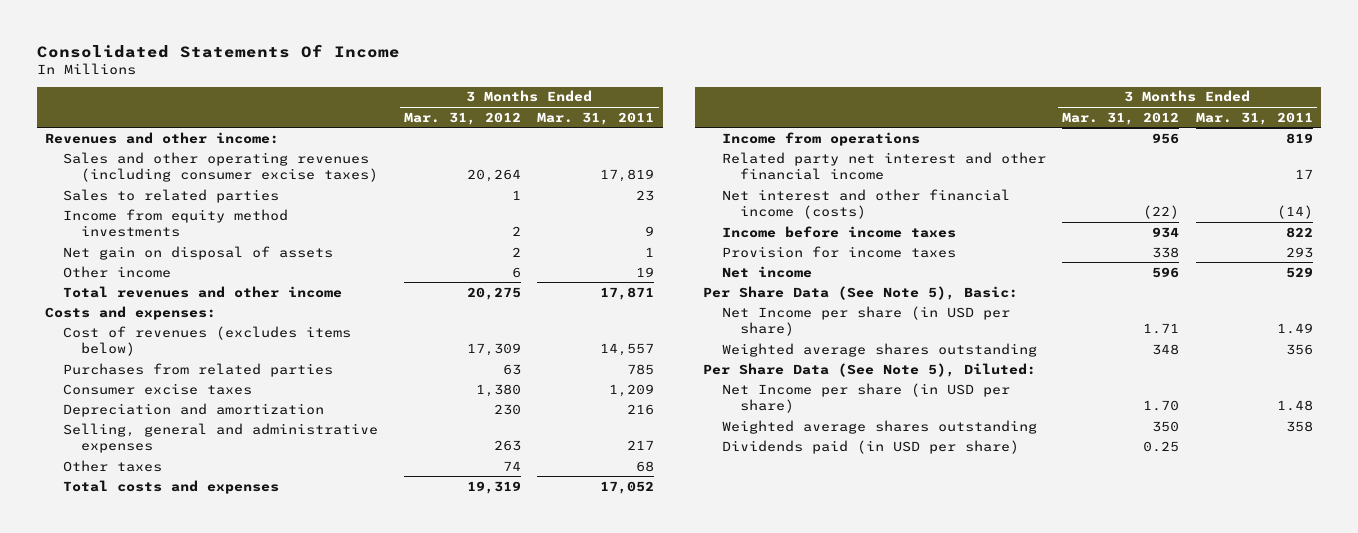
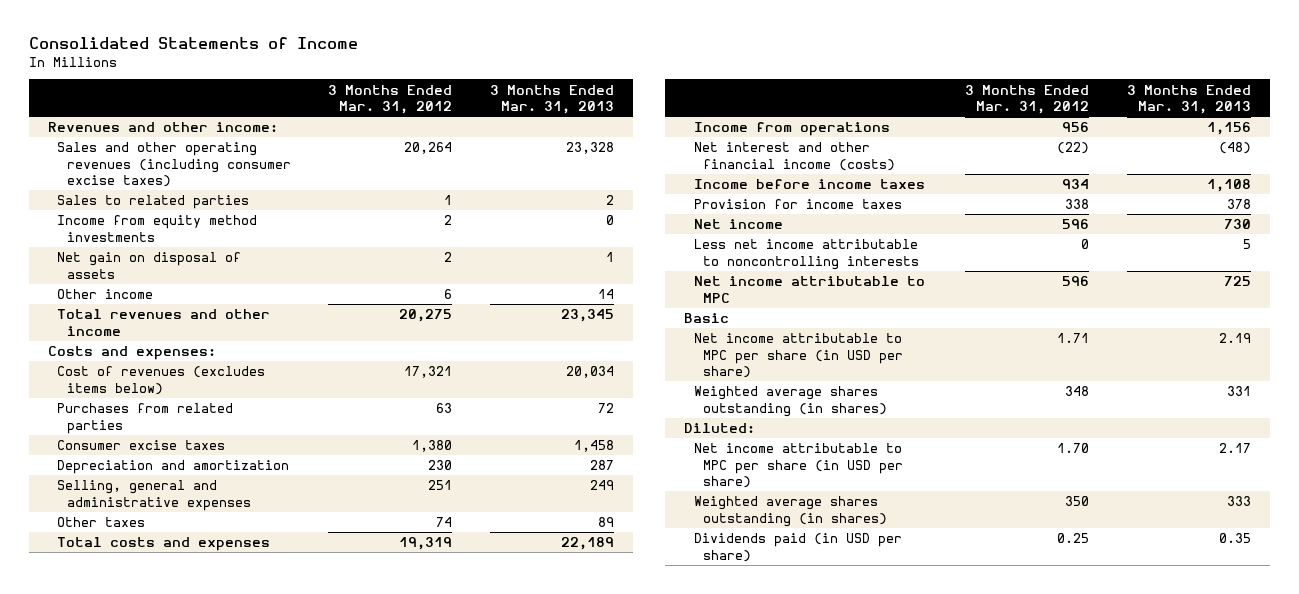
[36,43,400,58] Consolidated Statements Of Income -> [29,37,359,50] Consolidated Statements of Income
[537,111,655,125] Mar. 31, 2011 -> none
none -> [490,84,615,114] 3 Months Ended Mar. 31, 2013
[466,343,521,357] 17,309 -> [404,366,453,379] 17,321
[493,440,521,452] 263 -> [428,480,453,491] 251
[721,151,1046,181] Related party net interest and other financial income -> none
none -> [693,239,919,270] Less net income attributable to noncontrolling interests
none -> [693,276,925,303] Net income attributable to MPC
[703,285,1019,300] Per Share Data (See Note 5), Basic: -> [684,313,730,324] Basic
[721,305,1010,337] Net Income per share (in USD per share) -> [693,333,903,378] Net income attributable to MPC per share (in USD per share)
[721,342,1037,357] Weighted average shares outstanding -> [693,386,887,417] Weighted average shares outstanding (in shares)
[703,362,1037,377] Per Share Data (See Note 5), Diluted: -> [684,423,756,434] Diluted:
[721,382,1010,414] Net Income per share (in USD per share) -> [693,443,903,488] Net income attributable to MPC per share (in USD per share)
[721,419,1037,434] Weighted average shares outstanding -> [693,496,887,527] Weighted average shares outstanding (in shares)

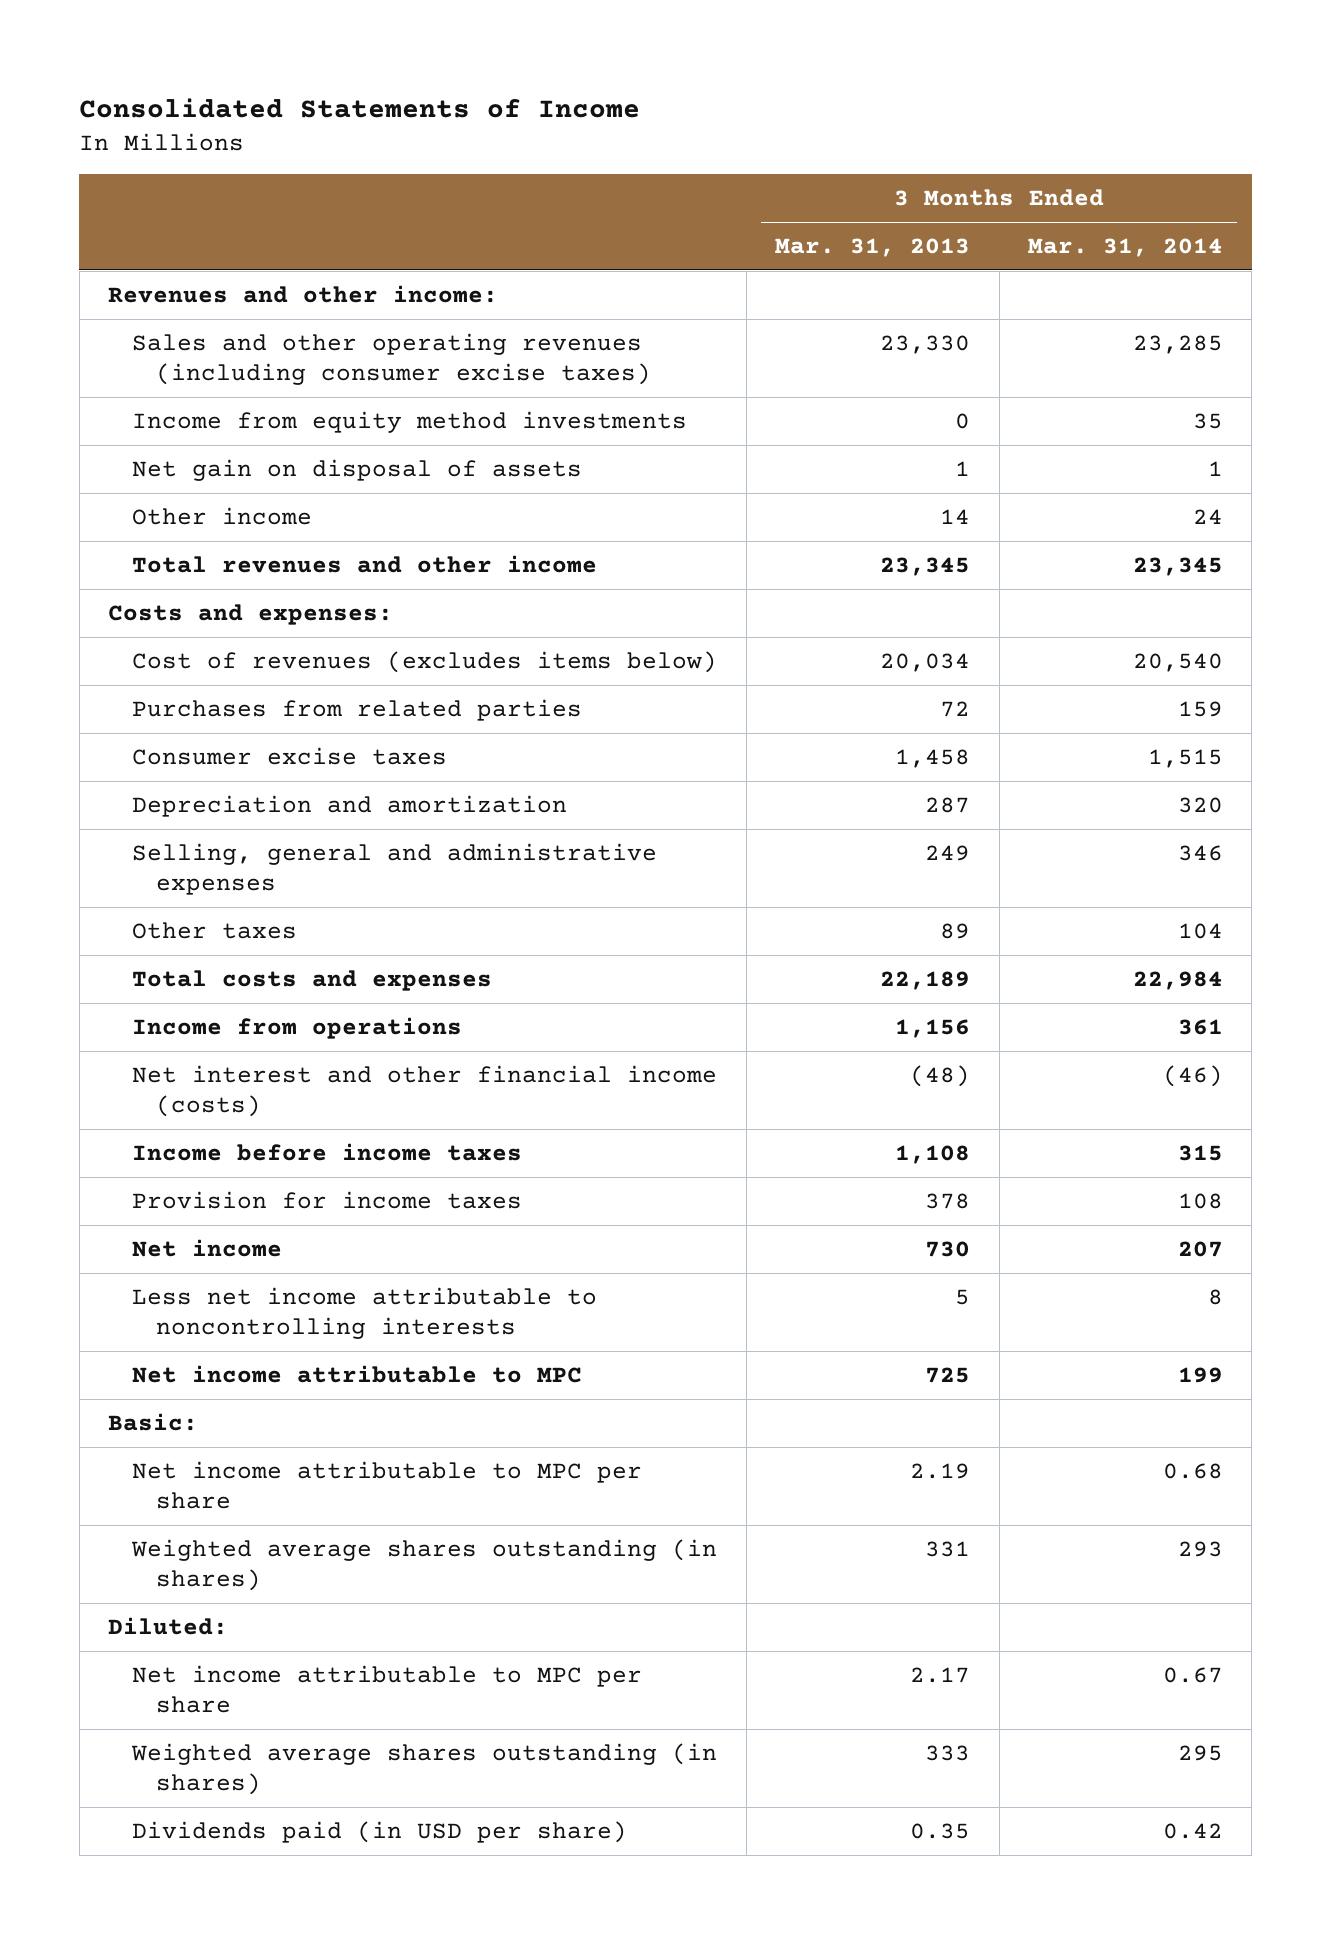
[328,84,453,114] 3 Months Ended Mar. 31, 2012 -> none
none -> [1028,238,1224,258] Mar. 31, 2014
[57,195,250,210] Sales to related parties -> none
[566,142,615,155] 23,328 -> [880,335,971,355] 23,330
[684,313,730,324] Basic -> [108,1413,199,1432] Basic:
[693,333,903,378] Net income attributable to MPC per share (in USD per share) -> [132,1461,643,1510] Net income attributable to MPC per share
[693,443,903,488] Net income attributable to MPC per share (in USD per share) -> [132,1665,643,1714] Net income attributable to MPC per share

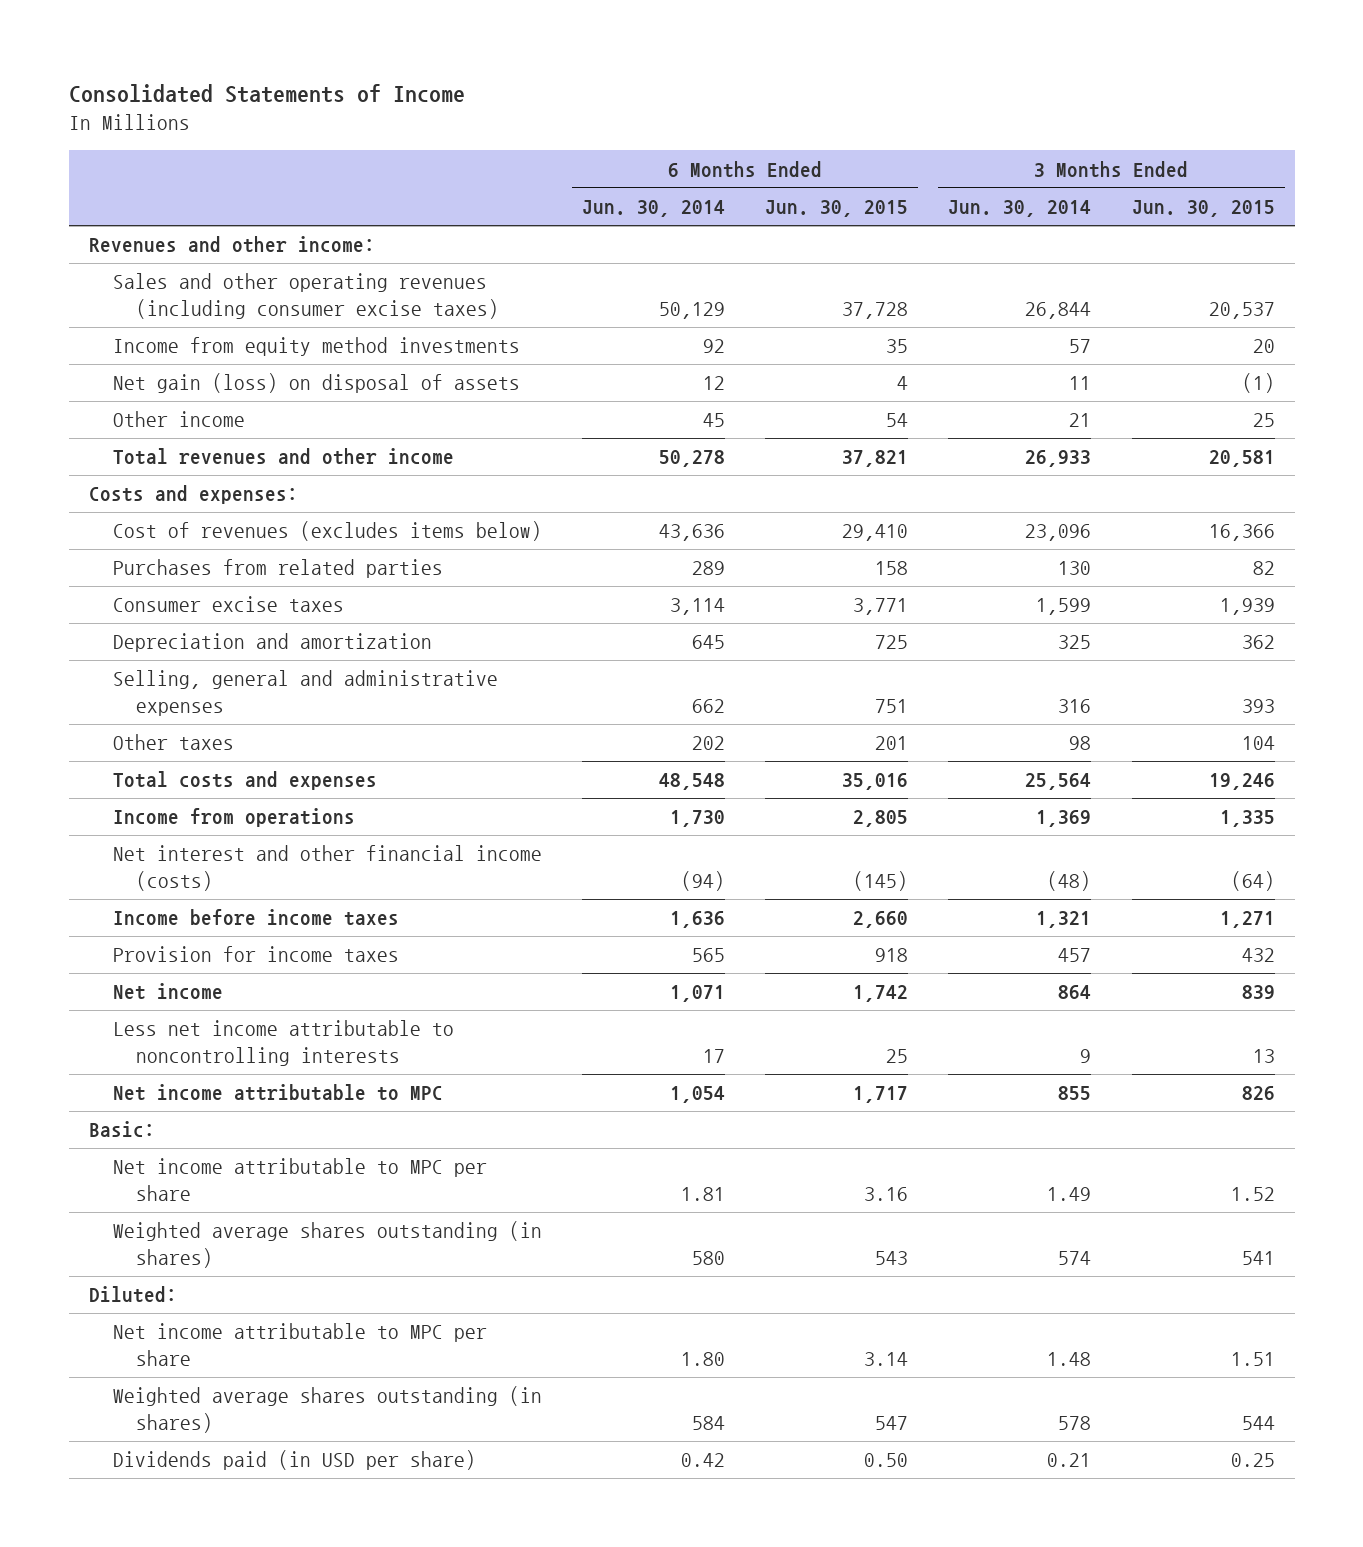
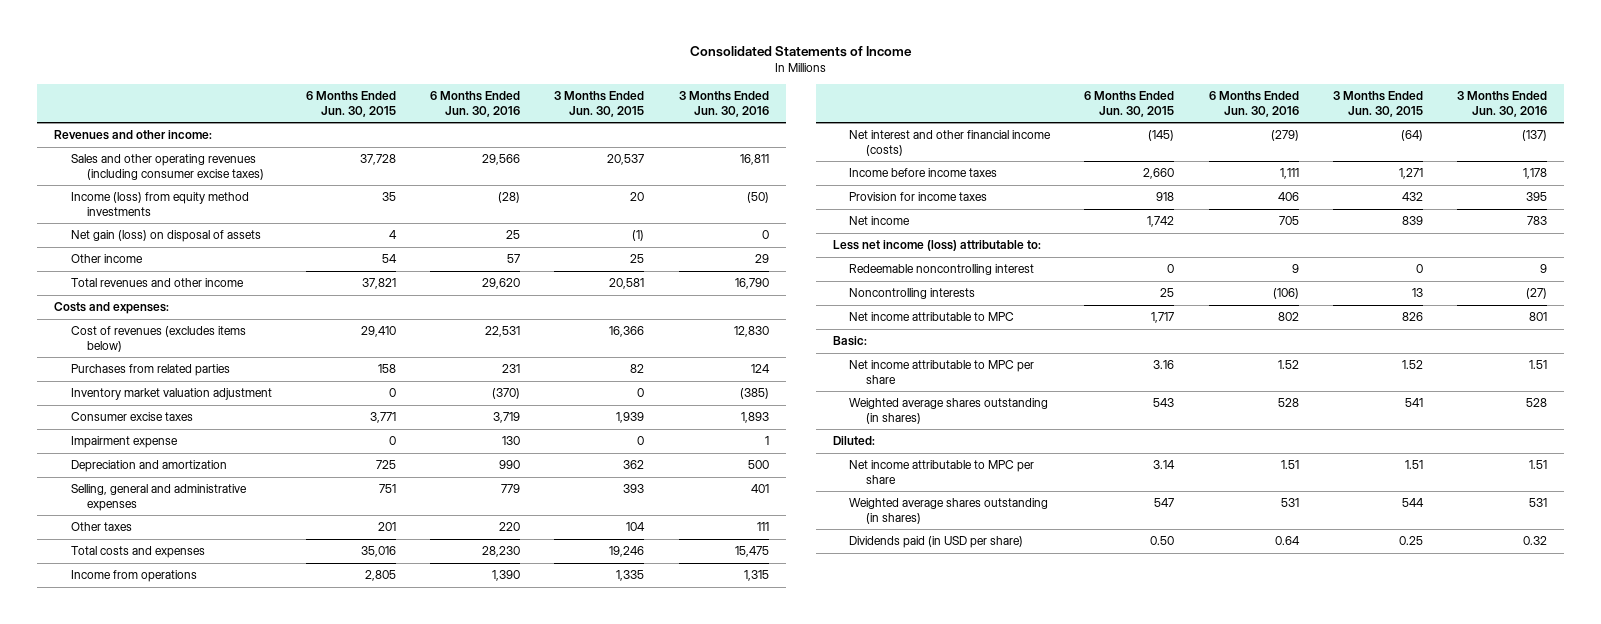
[581,200,725,218] Jun. 30, 2014 -> none
[948,200,1092,218] Jun. 30, 2014 -> none
none -> [430,90,521,117] 6 Months Ended Jun. 30, 2016
none -> [678,90,769,117] 3 Months Ended Jun. 30, 2016
[112,337,520,357] Income from equity method investments -> [70,192,249,216] Income (loss) from equity method investments
none -> [70,388,272,401] Inventory market valuation adjustment
none -> [70,436,178,449] Impairment expense
none -> [832,240,1041,252] Less net income (loss) attributable to:
none -> [849,264,1035,276] Redeemable noncontrolling interest
[112,1020,454,1067] Less net income attributable to noncontrolling interests -> [849,288,976,300] Noncontrolling interests

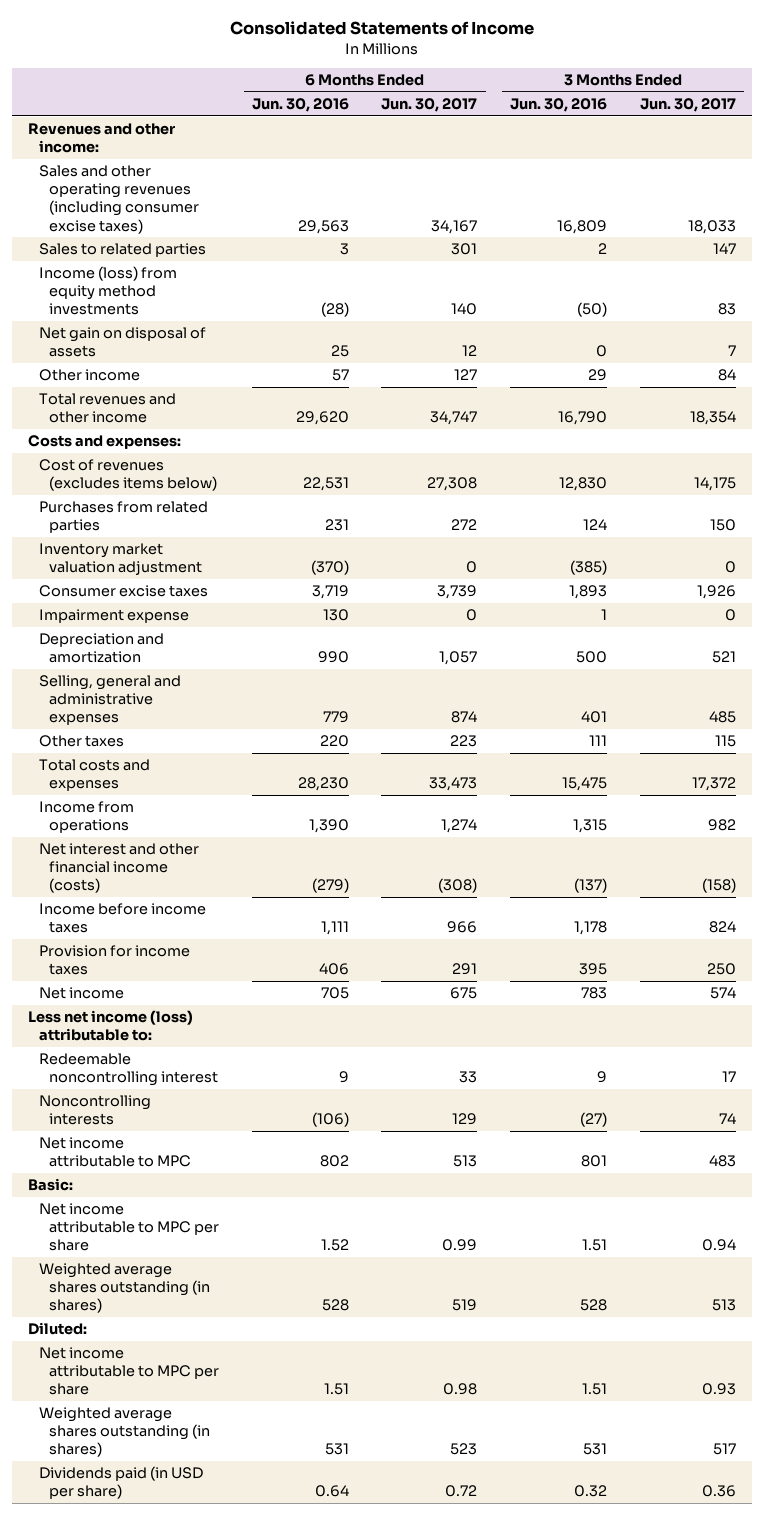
[306,90,397,117] 6 Months Ended Jun. 30, 2015 -> none
[554,90,645,117] 3 Months Ended Jun. 30, 2015 -> none
none -> [381,98,478,113] Jun. 30, 2017
none -> [639,98,736,113] Jun. 30, 2017
[482,154,521,166] 29,566 -> [297,219,349,234] 29,563
[739,154,769,166] 16,811 -> [557,219,608,234] 16,809
none -> [38,243,206,258] Sales to related parties
[70,230,261,243] Net gain (loss) on disposal of assets -> [38,327,206,358] Net gain on disposal of assets

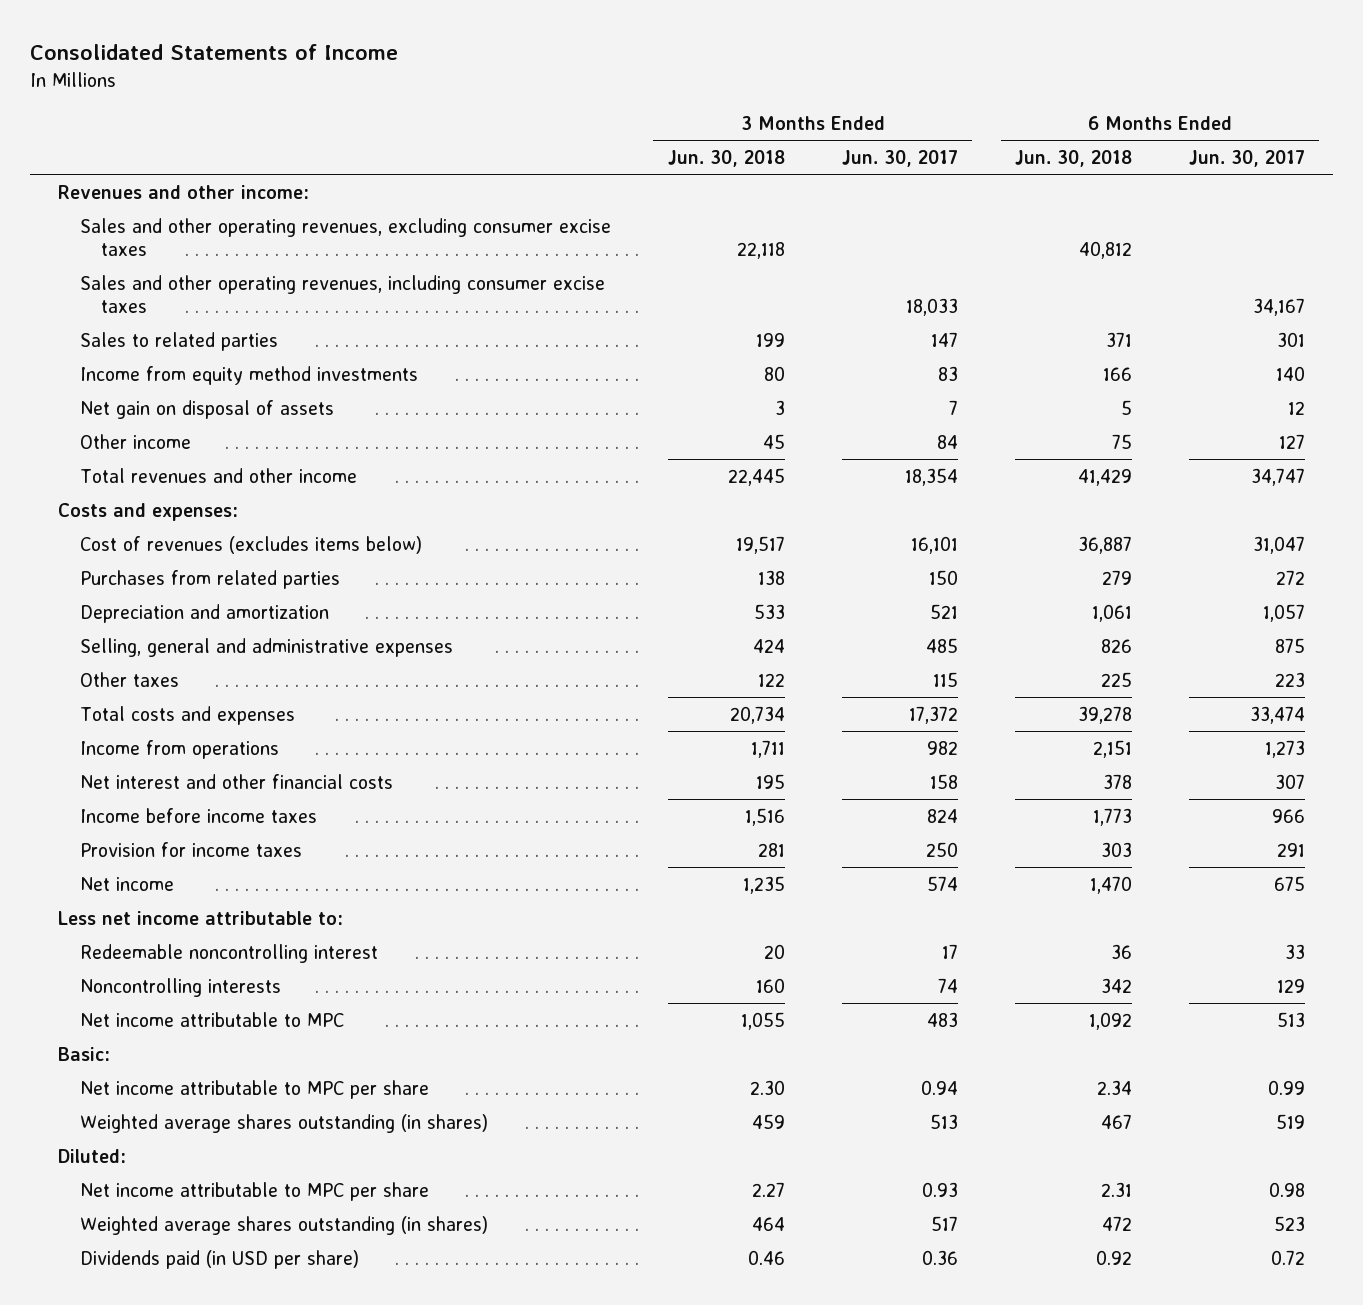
[251,98,349,113] Jun. 30, 2016 -> none
[510,98,608,113] Jun. 30, 2016 -> none
none -> [667,149,785,167] Jun. 30, 2018
none -> [1014,149,1132,167] Jun. 30, 2018
none -> [79,217,611,256] Sales and other operating revenues, excluding consumer excise taxes
[38,165,200,234] Sales and other operating revenues (including consumer excise taxes) -> [79,274,605,313] Sales and other operating revenues, including consumer excise taxes
[38,266,177,316] Income (loss) from equity method investments -> [79,365,418,385] Income from equity method investments
[427,477,478,492] 27,308 -> [1252,535,1305,554] 31,047
[693,477,736,492] 14,175 -> [910,535,958,554] 16,101
[38,543,203,576] Inventory market valuation adjustment -> none
[38,585,208,598] Consumer excise taxes -> none
[38,609,189,624] Impairment expense -> none
[451,711,478,724] 874 -> [1274,637,1305,653] 875
[429,777,478,792] 33,473 -> [1249,705,1305,724] 33,474
[441,819,478,834] 1,274 -> [1264,739,1305,758] 1,273
[38,843,199,894] Net interest and other financial income (costs) -> [79,773,393,789] Net interest and other financial costs
[438,878,478,894] (308) -> [1274,773,1305,789] 307
[701,878,736,894] (158) -> [929,773,958,789] 158
[28,1010,194,1042] Less net income (loss) attributable to: -> [58,910,344,925] Less net income attributable to:

